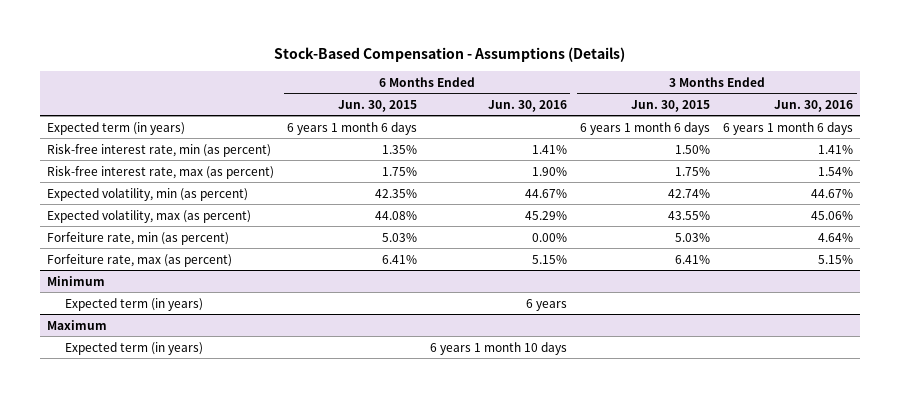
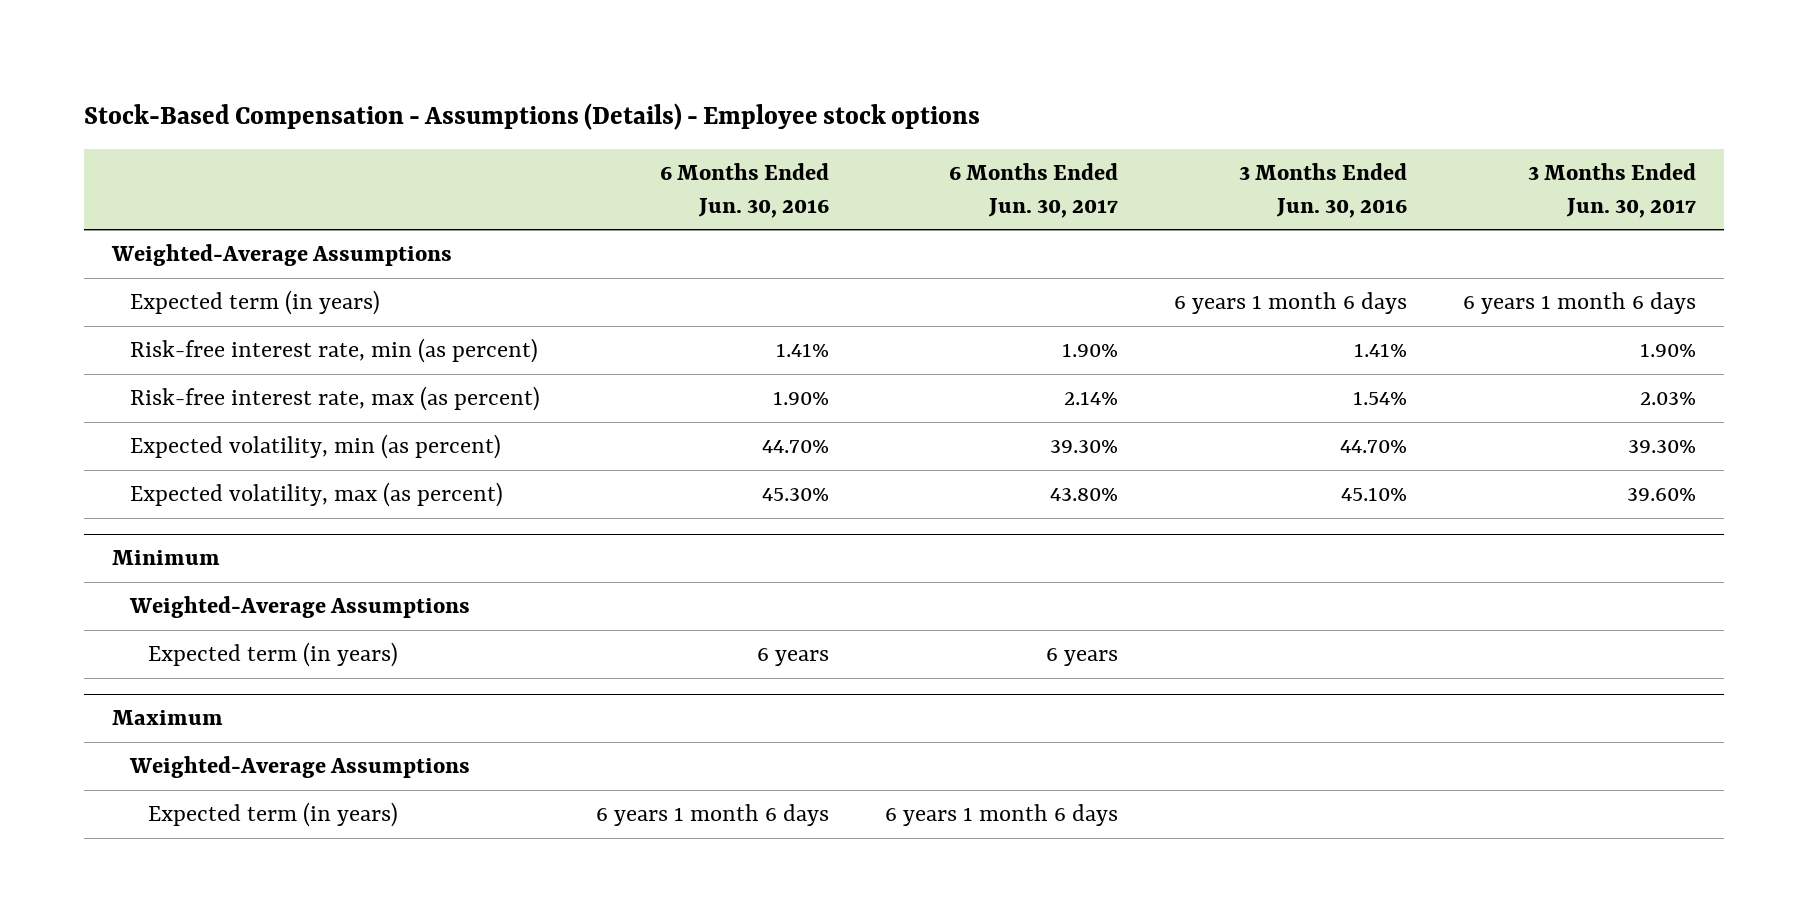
[274,46,626,62] Stock-Based Compensation - Assumptions (Details) -> [84,102,981,130] Stock-Based Compensation - Assumptions (Details) - Employee stock options
[337,99,417,112] Jun. 30, 2015 -> none
[631,99,711,112] Jun. 30, 2015 -> none
none -> [948,163,1118,218] 6 Months Ended Jun. 30, 2017
none -> [1527,163,1696,218] 3 Months Ended Jun. 30, 2017
none -> [111,244,453,267] Weighted-Average Assumptions
[46,231,229,245] Forfeiture rate, min (as percent) -> none
[46,253,232,267] Forfeiture rate, max (as percent) -> none
[525,188,568,198] 44.67% -> [762,440,830,454] 44.70%
[811,188,854,198] 44.67% -> [1339,440,1407,454] 44.70%
[525,210,568,220] 45.29% -> [762,488,830,502] 45.30%
[811,210,854,220] 45.06% -> [1340,487,1407,502] 45.10%
none -> [129,596,471,619] Weighted-Average Assumptions
none -> [129,756,471,779] Weighted-Average Assumptions
[430,341,568,355] 6 years 1 month 10 days -> [596,804,830,827] 6 years 1 month 6 days

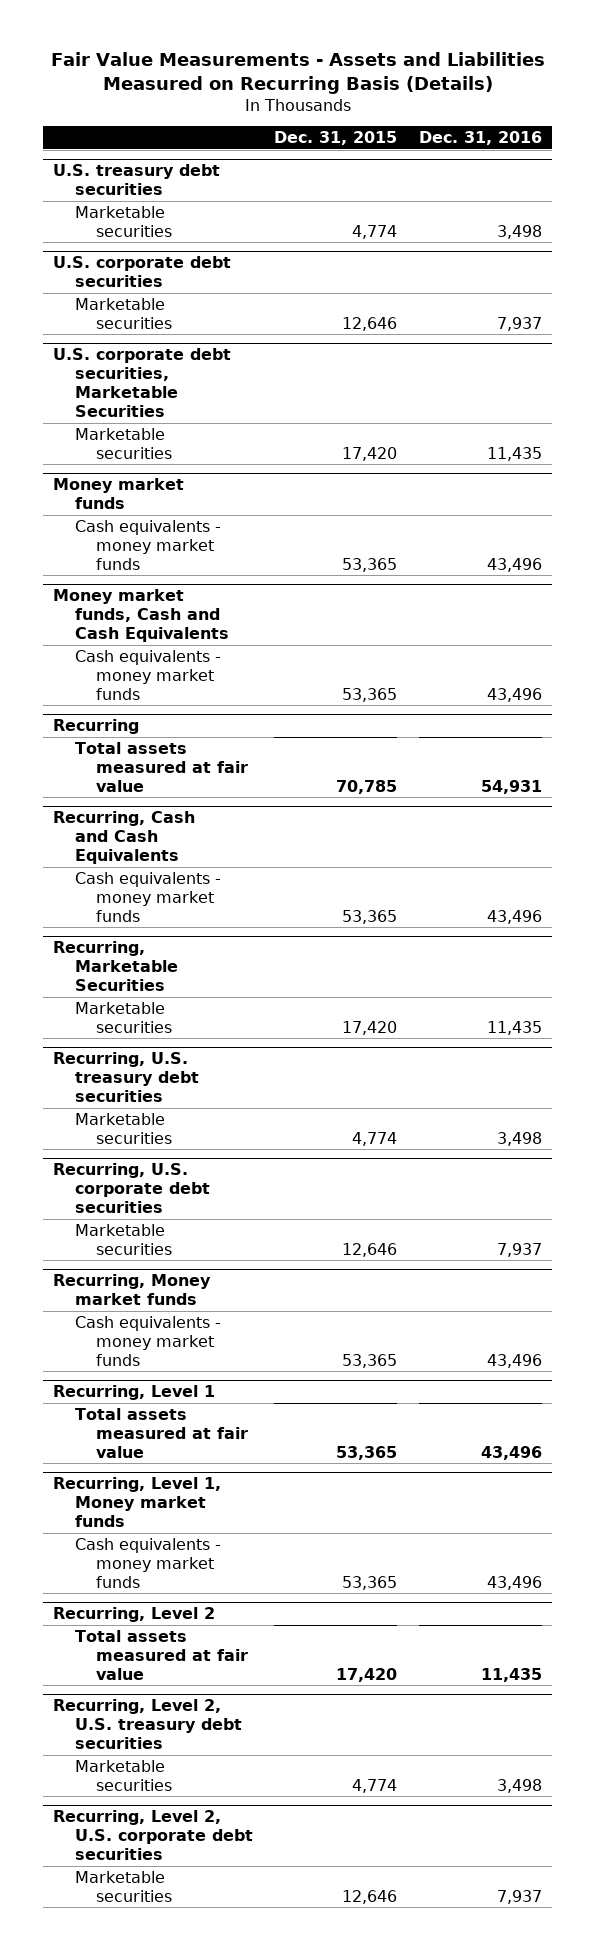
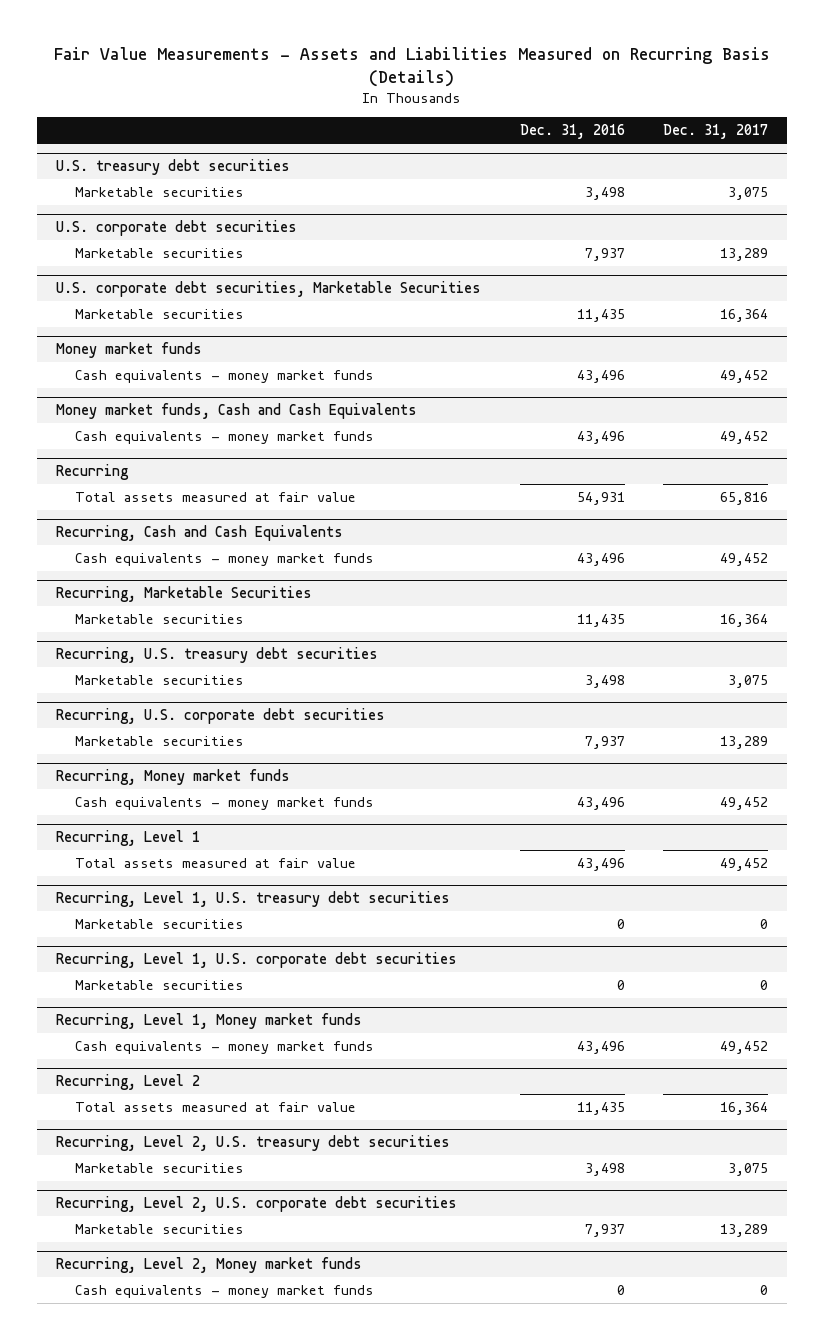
[274,130,398,145] Dec. 31, 2015 -> none
none -> [662,124,768,140] Dec. 31, 2017
none -> [56,891,451,908] Recurring, Level 1, U.S. treasury debt securities
none -> [74,919,244,930] Marketable securities
none -> [56,952,458,969] Recurring, Level 1, U.S. corporate debt securities
none -> [74,980,244,991] Marketable securities
none -> [56,1257,363,1274] Recurring, Level 2, Money market funds
none -> [74,1285,374,1299] Cash equivalents - money market funds

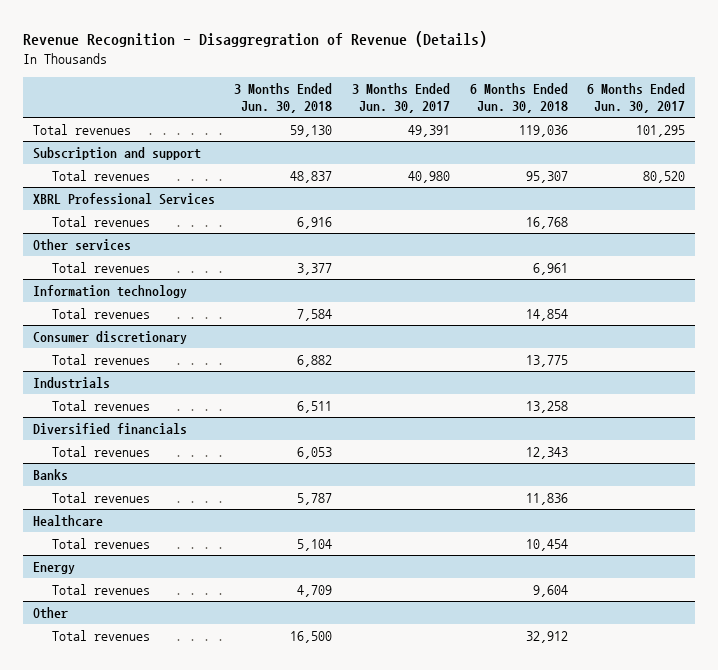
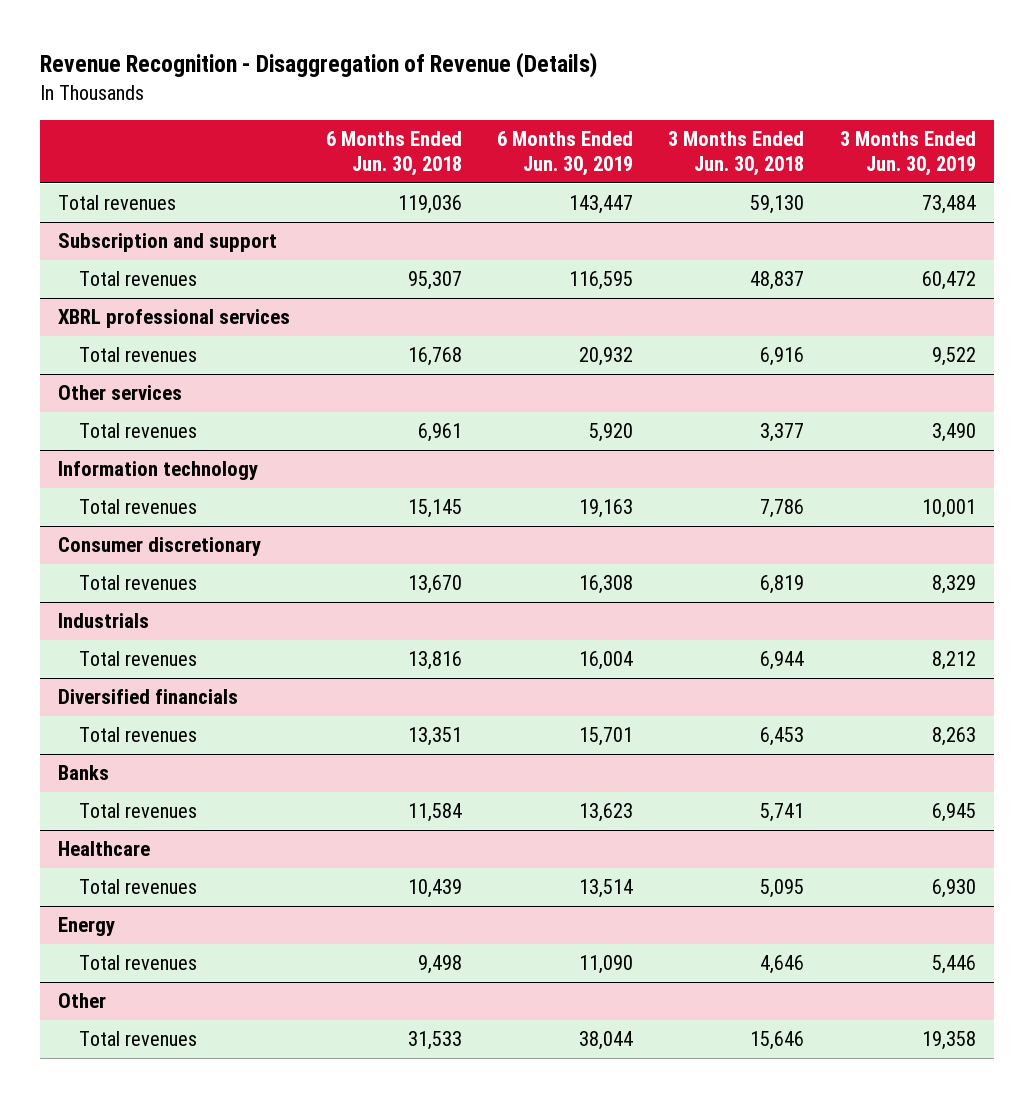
[22,31,487,48] Revenue Recognition - Disaggregration of Revenue (Details) -> [40,52,598,79] Revenue Recognition - Disaggregation of Revenue (Details)
[352,82,451,114] 3 Months Ended Jun. 30, 2017 -> none
[587,82,686,114] 6 Months Ended Jun. 30, 2017 -> none
none -> [497,131,634,177] 6 Months Ended Jun. 30, 2019
none -> [839,131,976,177] 3 Months Ended Jun. 30, 2019
[32,193,215,206] XBRL Professional Services -> [58,309,291,329] XBRL professional services
[297,309,333,322] 7,584 -> [760,499,805,519] 7,786
[525,309,568,322] 14,854 -> [407,499,462,519] 15,145
[297,355,333,368] 6,882 -> [760,575,805,595] 6,819
[525,355,568,368] 13,775 -> [407,575,462,595] 13,670
[297,401,333,414] 6,511 -> [760,651,805,671] 6,944
[525,401,568,414] 13,258 -> [407,651,462,671] 13,816
[297,447,333,460] 6,053 -> [760,727,805,747] 6,453
[525,447,568,460] 12,343 -> [407,727,462,747] 13,351
[297,493,333,506] 5,787 -> [760,803,805,823] 5,741
[525,493,568,506] 11,836 -> [407,803,462,823] 11,584
[297,539,333,552] 5,104 -> [760,879,805,899] 5,095
[525,539,568,552] 10,454 -> [407,879,462,899] 10,439
[297,585,333,598] 4,709 -> [760,955,805,975] 4,646
[532,585,568,598] 9,604 -> [417,955,462,975] 9,498
[290,631,333,644] 16,500 -> [750,1031,805,1051] 15,646
[525,631,568,644] 32,912 -> [407,1031,462,1051] 31,533

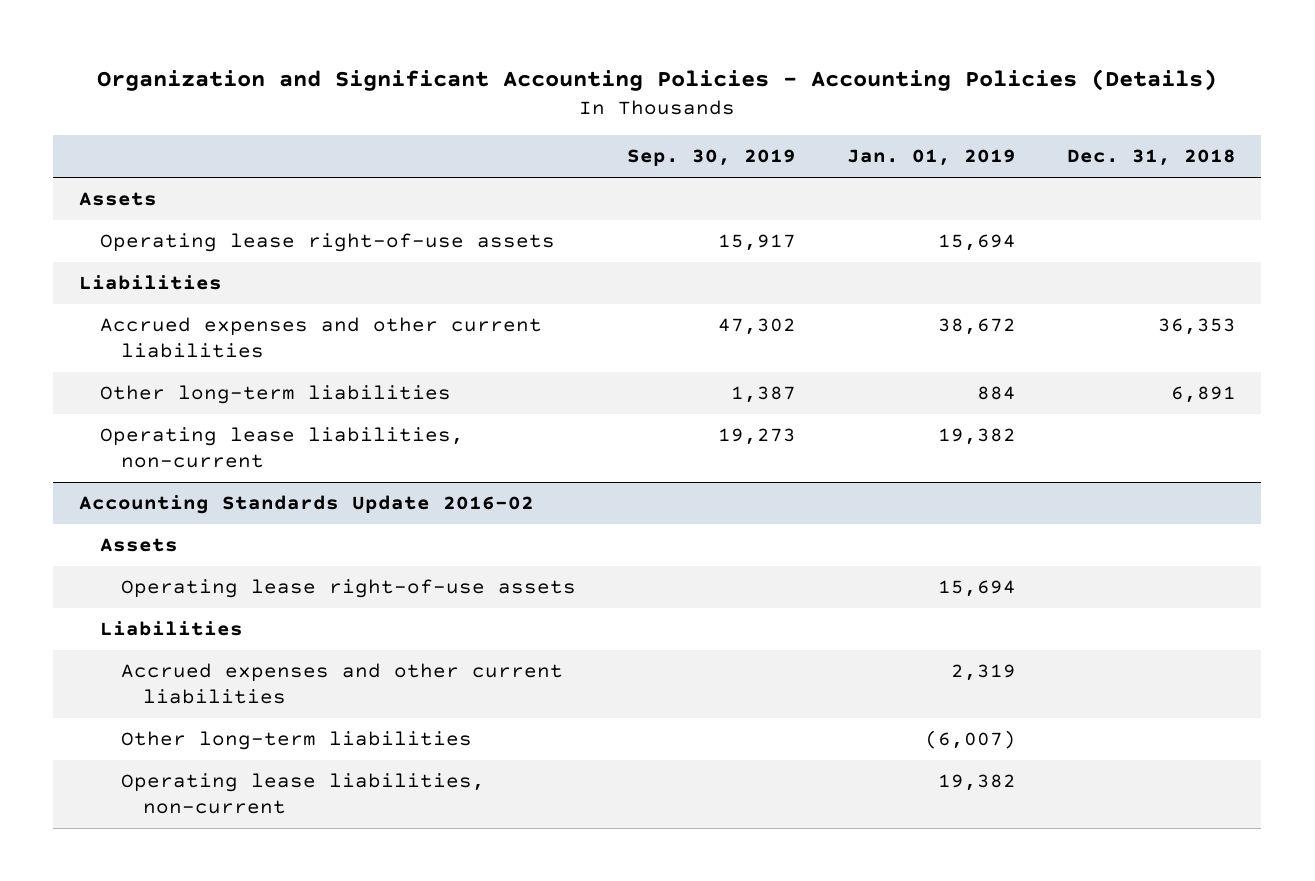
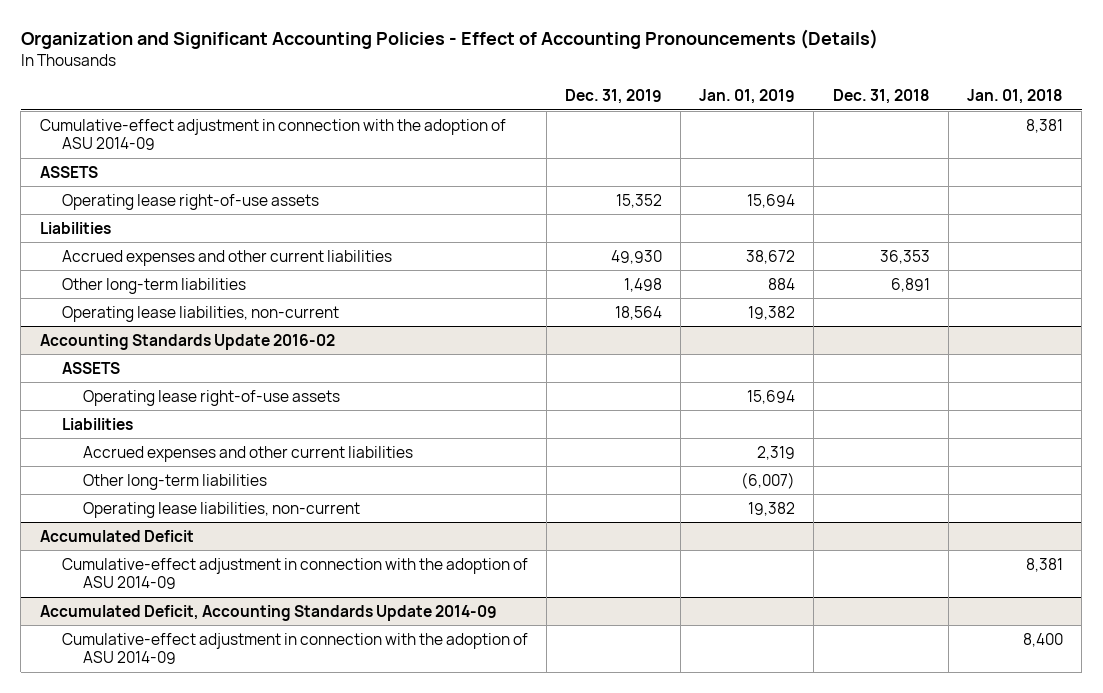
[97,68,1218,91] Organization and Significant Accounting Policies - Accounting Policies (Details) -> [20,28,878,49] Organization and Significant Accounting Policies - Effect of Accounting Pronouncements (Details)
[627,149,797,167] Sep. 30, 2019 -> none
none -> [564,89,662,105] Dec. 31, 2019
none -> [967,89,1064,105] Jan. 01, 2018
none -> [39,118,506,151] Cumulative-effect adjustment in connection with the adoption of ASU 2014-09
[78,192,157,207] Assets -> [39,165,98,178] ASSETS
[100,538,179,553] Assets -> [61,361,120,374] ASSETS
none -> [39,529,194,542] Accumulated Deficit
none -> [61,557,528,590] Cumulative-effect adjustment in connection with the adoption of ASU 2014-09
none -> [39,604,497,621] Accumulated Deficit, Accounting Standards Update 2014-09
none -> [61,632,528,665] Cumulative-effect adjustment in connection with the adoption of ASU 2014-09

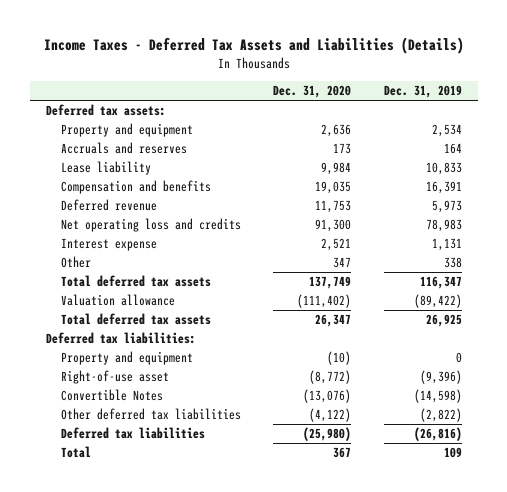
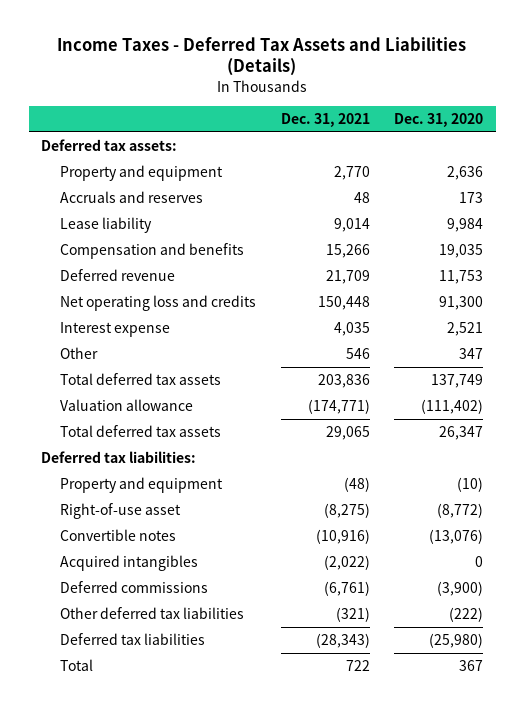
[383,85,462,99] Dec. 31, 2019 -> none
none -> [280,112,370,127] Dec. 31, 2021
[60,389,163,402] Convertible Notes -> [60,529,177,542] Convertible notes
none -> [60,555,199,572] Acquired intangibles
none -> [60,581,209,594] Deferred commissions
[309,408,352,423] (4,122) -> [449,607,484,623] (222)

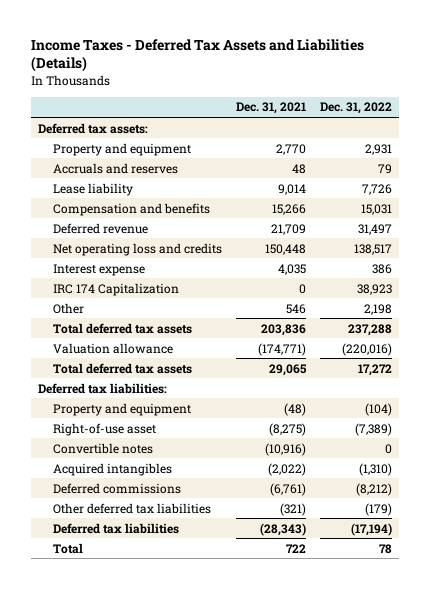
[394,112,484,127] Dec. 31, 2020 -> none
none -> [319,102,392,115] Dec. 31, 2022
none -> [52,282,179,296] IRC 174 Capitalization

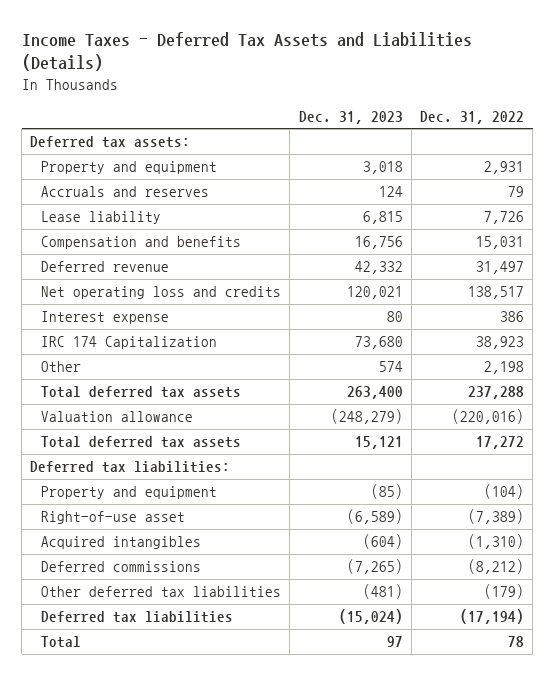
[235,102,306,115] Dec. 31, 2021 -> none
none -> [298,110,403,124] Dec. 31, 2023
[52,442,153,454] Convertible notes -> none

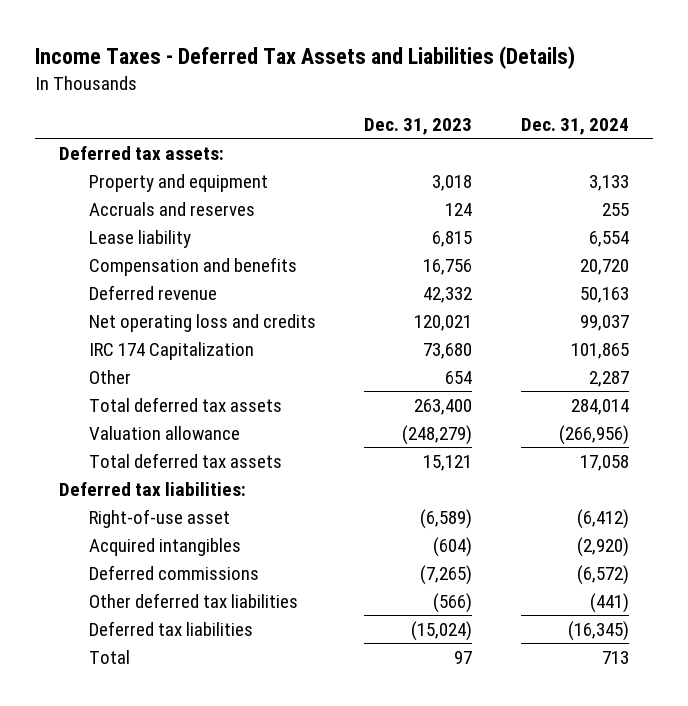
[419,110,524,124] Dec. 31, 2022 -> none
none -> [520,117,629,135] Dec. 31, 2024
[41,311,170,325] Interest expense -> none
[378,361,403,373] 574 -> [445,371,473,385] 654
[41,486,218,500] Property and equipment -> none
[362,584,403,600] (481) -> [433,593,473,614] (566)

